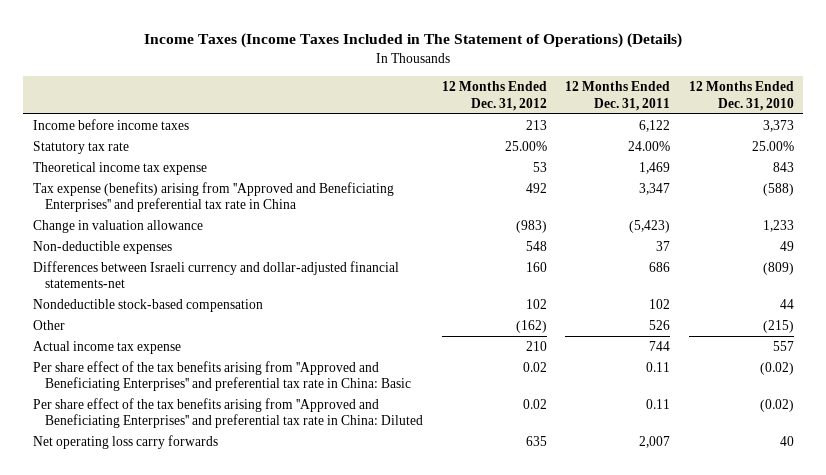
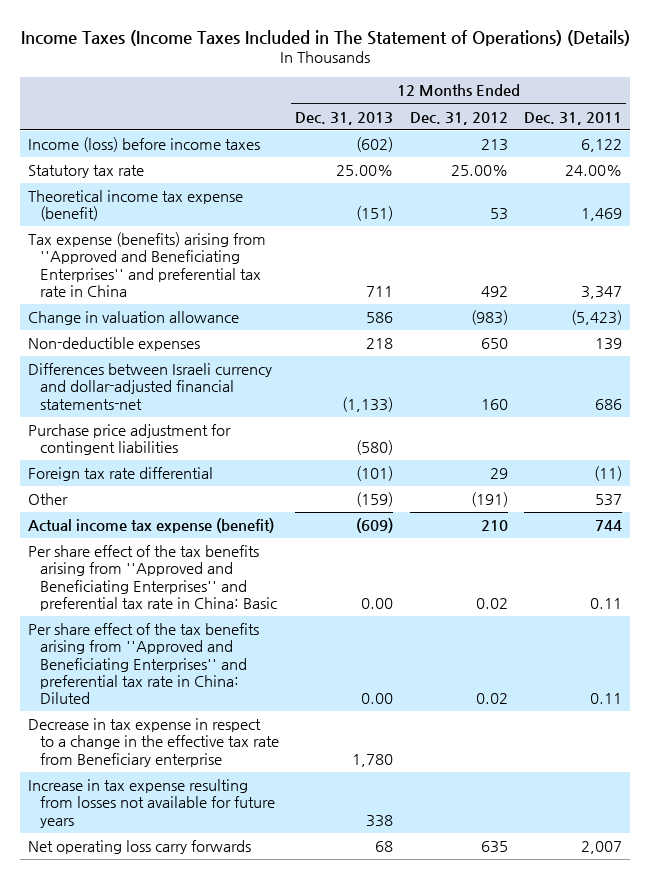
[688,81,794,111] 12 Months Ended Dec. 31, 2010 -> none
none -> [295,111,394,125] Dec. 31, 2013
[32,118,189,130] Income before income taxes -> [27,137,260,153] Income (loss) before income taxes
[32,161,207,175] Theoretical income tax expense -> [27,190,243,222] Theoretical income tax expense (benefit)
[525,240,547,251] 548 -> [480,338,508,350] 650
[656,240,671,251] 37 -> [594,338,622,351] 139
[32,298,263,312] Nondeductible stock-based compensation -> none
none -> [27,424,231,456] Purchase price adjustment for contingent liabilities
none -> [27,467,213,482] Foreign tax rate differential
[515,319,547,333] (162) -> [470,492,508,508] (191)
[649,319,671,330] 526 -> [594,494,622,507] 537
[32,340,181,354] Actual income tax expense -> [27,518,274,534] Actual income tax expense (benefit)
none -> [27,718,279,767] Decrease in tax expense in respect to a change in the effective tax rate from Beneficiary enterprise
none -> [27,779,275,828] Increase in tax expense resulting from losses not available for future years

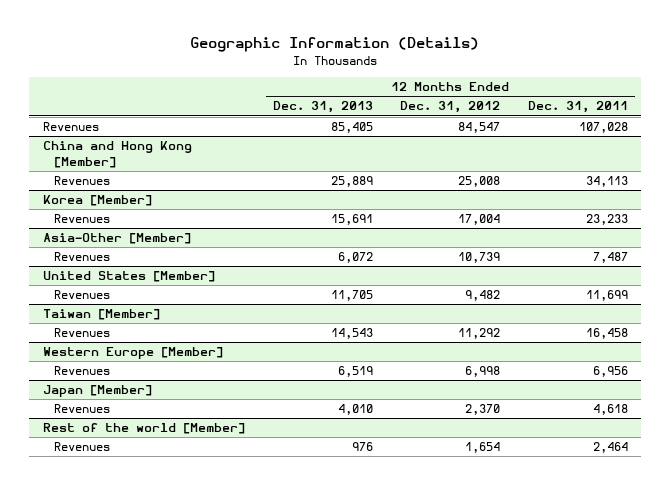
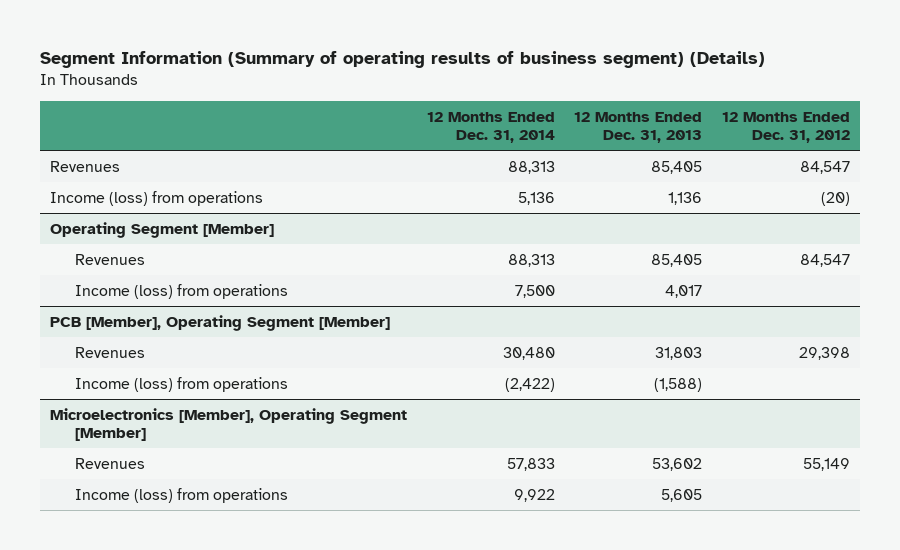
[190,37,480,53] Geographic Information (Details) -> [40,51,766,69] Segment Information (Summary of operating results of business segment) (Details)
[527,101,628,114] Dec. 31, 2011 -> none
none -> [426,111,555,144] 12 Months Ended Dec. 31, 2014
[43,141,193,168] China and Hong Kong [Member] -> none
[43,195,153,207] Korea [Member] -> none
[43,233,192,245] Asia-Other [Member] -> none
[43,271,216,283] United States [Member] -> none
[53,290,110,300] Revenues -> none
[43,309,161,321] Taiwan [Member] -> none
[53,328,110,338] Revenues -> none
[43,347,224,360] Western Europe [Member] -> none
[53,366,110,376] Revenues -> none
[43,385,153,398] Japan [Member] -> none
[53,404,110,414] Revenues -> none
[43,423,246,435] Rest of the world [Member] -> none
[53,442,110,452] Revenues -> none
none -> [50,190,264,206] Income (loss) from operations
none -> [50,221,275,238] Operating Segment [Member]
[330,176,373,188] 25,889 -> [651,253,703,267] 85,405
[458,176,501,188] 25,008 -> [799,253,850,267] 84,547
none -> [74,283,288,299] Income (loss) from operations
none -> [50,314,391,331] PCB [Member], Operating Segment [Member]
[330,214,373,226] 15,691 -> [655,346,703,360] 31,803
[458,214,501,226] 17,004 -> [798,346,850,360] 29,398
none -> [74,376,288,392] Income (loss) from operations
none -> [50,407,408,442] Microelectronics [Member], Operating Segment [Member]
[337,252,373,264] 6,072 -> [652,457,703,471] 53,602
[458,252,501,264] 10,739 -> [802,457,850,471] 55,149
none -> [74,487,288,503] Income (loss) from operations

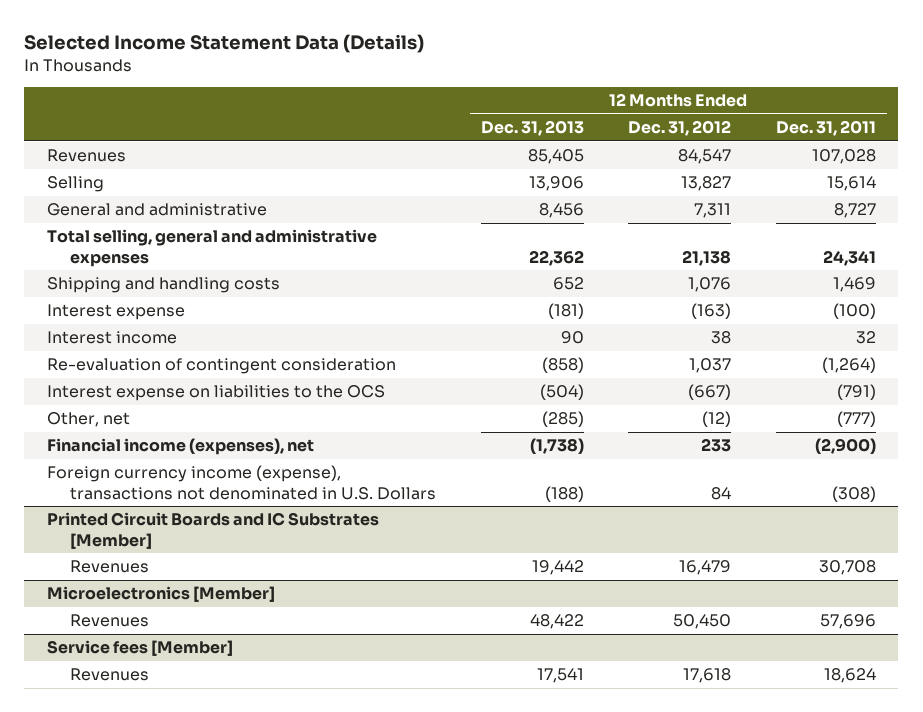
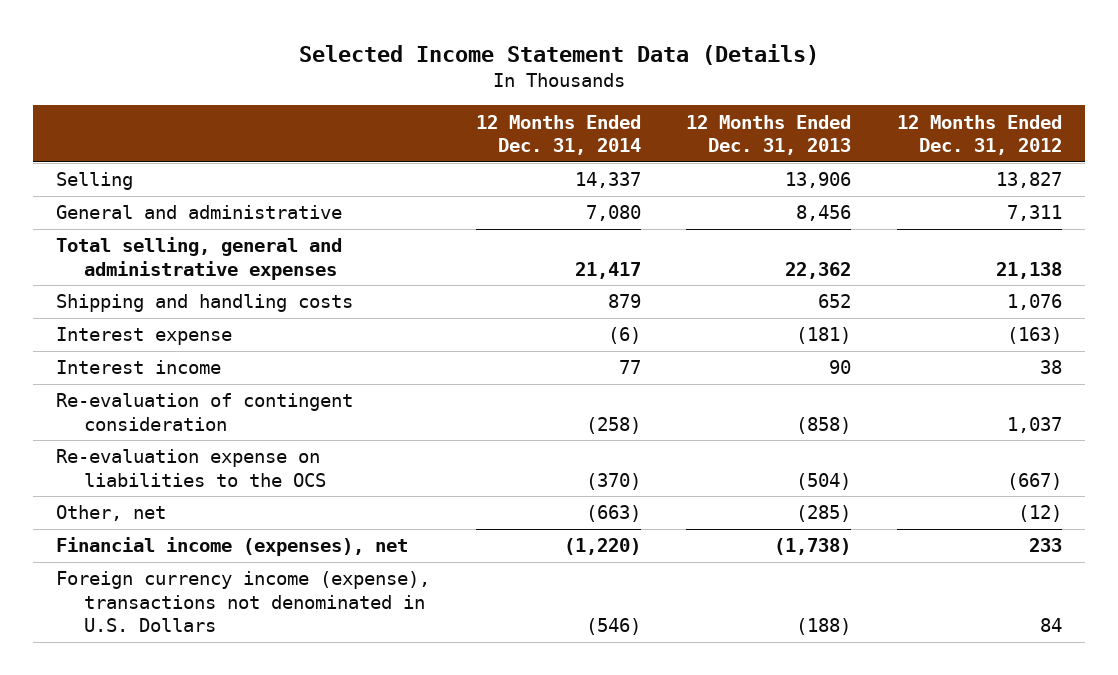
[775,120,876,137] Dec. 31, 2011 -> none
none -> [475,114,641,155] 12 Months Ended Dec. 31, 2014
[46,149,126,163] Revenues -> none
[46,385,385,402] Interest expense on liabilities to the OCS -> [55,449,327,487] Re-evaluation expense on liabilities to the OCS
[46,512,379,549] Printed Circuit Boards and IC Substrates [Member] -> none
[70,560,150,574] Revenues -> none
[46,586,275,603] Microelectronics [Member] -> none
[70,614,150,628] Revenues -> none
[46,640,233,657] Service fees [Member] -> none
[70,668,150,682] Revenues -> none

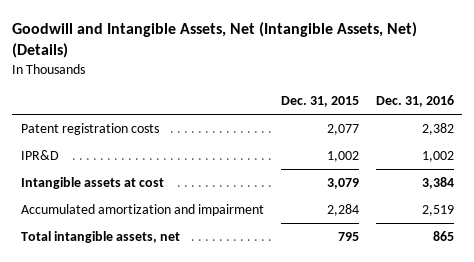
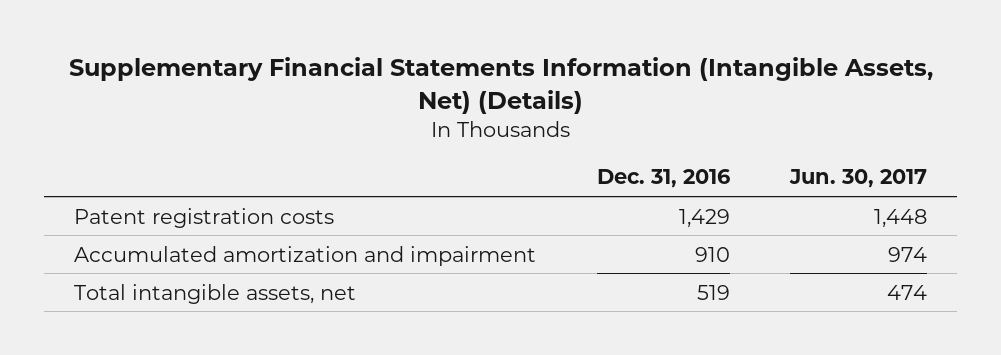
[12,21,418,58] Goodwill and Intangible Assets, Net (Intangible Assets, Net) (Details) -> [68,57,933,114] Supplementary Financial Statements Information (Intangible Assets, Net) (Details)
[280,96,359,108] Dec. 31, 2015 -> none
none -> [788,169,927,189] Jun. 30, 2017
[20,149,59,160] IPR&D -> none
[20,176,164,189] Intangible assets at cost -> none
[421,122,454,135] 2,382 -> [678,208,730,228] 1,429
[421,204,454,216] 2,519 -> [694,246,730,262] 910
[432,230,454,241] 865 -> [696,284,730,300] 519

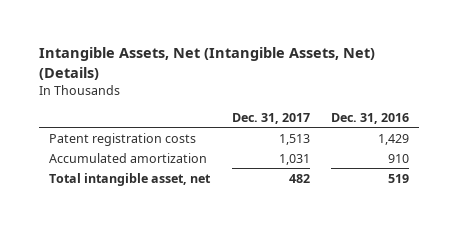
[68,57,933,114] Supplementary Financial Statements Information (Intangible Assets, Net) (Details) -> [38,47,375,80] Intangible Assets, Net (Intangible Assets, Net) (Details)
[788,169,927,189] Jun. 30, 2017 -> none
none -> [231,112,310,124] Dec. 31, 2017
[74,245,537,266] Accumulated amortization and impairment -> [49,152,208,163] Accumulated amortization
[74,283,357,304] Total intangible assets, net -> [49,172,212,186] Total intangible asset, net

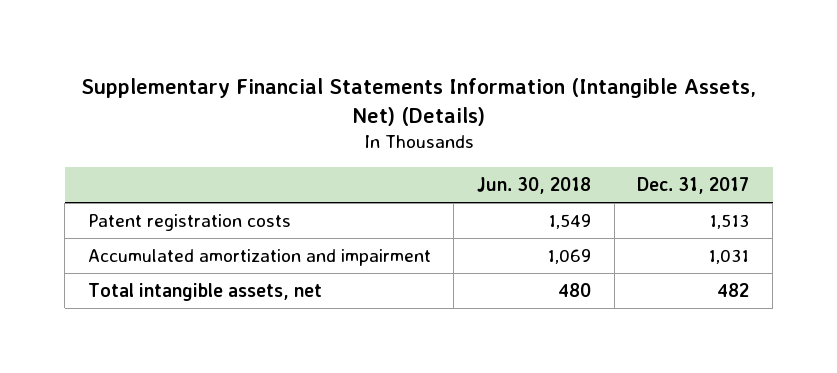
[38,47,375,80] Intangible Assets, Net (Intangible Assets, Net) (Details) -> [80,77,756,126] Supplementary Financial Statements Information (Intangible Assets, Net) (Details)
[330,112,409,124] Dec. 31, 2016 -> none
none -> [477,177,592,195] Jun. 30, 2018
[49,152,208,163] Accumulated amortization -> [87,248,431,266] Accumulated amortization and impairment
[49,172,212,186] Total intangible asset, net -> [87,282,322,301] Total intangible assets, net

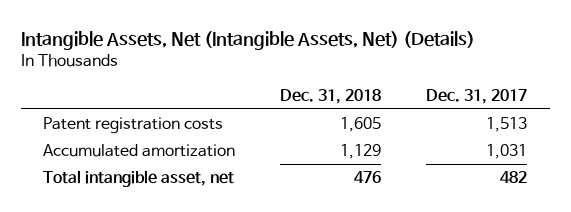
[80,77,756,126] Supplementary Financial Statements Information (Intangible Assets, Net) (Details) -> [20,31,475,51] Intangible Assets, Net (Intangible Assets, Net) (Details)
[477,177,592,195] Jun. 30, 2018 -> none
none -> [280,89,382,105] Dec. 31, 2018
[87,248,431,266] Accumulated amortization and impairment -> [43,144,236,158] Accumulated amortization
[87,282,322,301] Total intangible assets, net -> [43,170,235,188] Total intangible asset, net

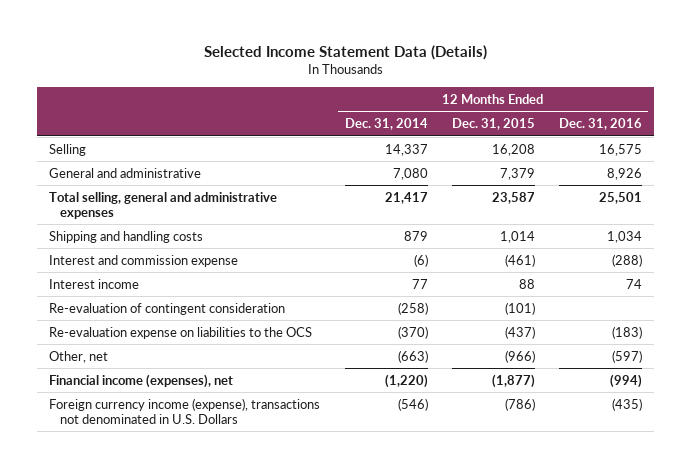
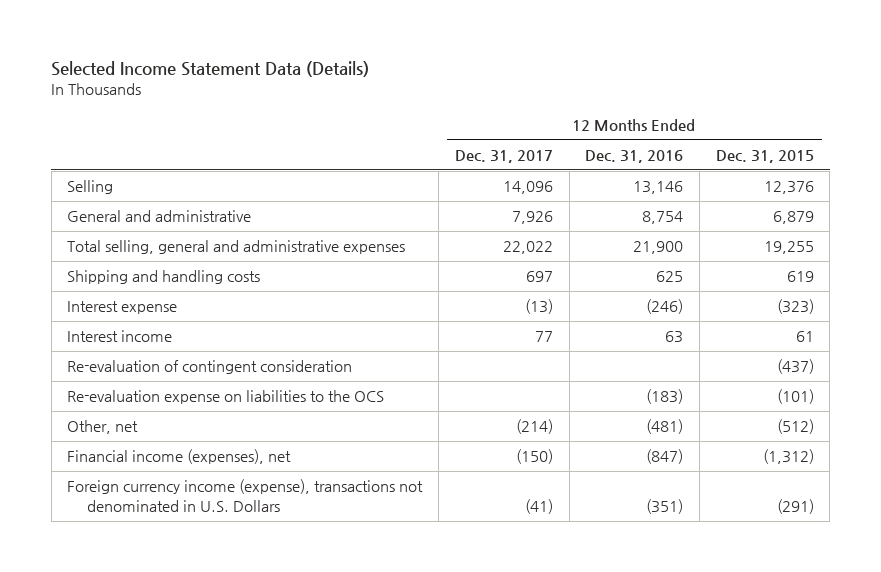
[344,118,428,131] Dec. 31, 2014 -> none
none -> [454,149,553,163] Dec. 31, 2017
[491,143,535,156] 16,208 -> [763,181,814,195] 12,376
[598,143,642,156] 16,575 -> [633,181,684,195] 13,146
[499,167,535,180] 7,379 -> [772,211,814,225] 6,879
[606,167,642,180] 8,926 -> [642,211,684,225] 8,754
[491,191,535,204] 23,587 -> [763,241,814,255] 19,255
[598,191,642,204] 25,501 -> [633,241,684,255] 21,900
[499,230,535,243] 1,014 -> [786,271,814,283] 619
[606,230,642,243] 1,034 -> [656,271,684,283] 625
[49,254,239,267] Interest and commission expense -> [67,301,178,315] Interest expense
[504,253,535,267] (461) -> [776,299,814,315] (323)
[611,253,642,267] (288) -> [646,299,684,315] (246)
[518,278,535,289] 88 -> [795,331,814,343] 61
[625,278,642,289] 74 -> [665,331,684,344] 63
[504,301,535,315] (101) -> [776,359,814,375] (437)
[504,325,535,339] (437) -> [776,389,814,405] (101)
[504,349,535,363] (966) -> [776,419,814,435] (512)
[611,349,642,363] (597) -> [646,419,684,435] (481)
[491,373,535,388] (1,877) -> [762,449,814,465] (1,312)
[609,373,642,388] (994) -> [646,449,684,465] (847)
[504,397,535,411] (786) -> [776,498,814,514] (291)
[611,397,642,411] (435) -> [646,498,684,514] (351)

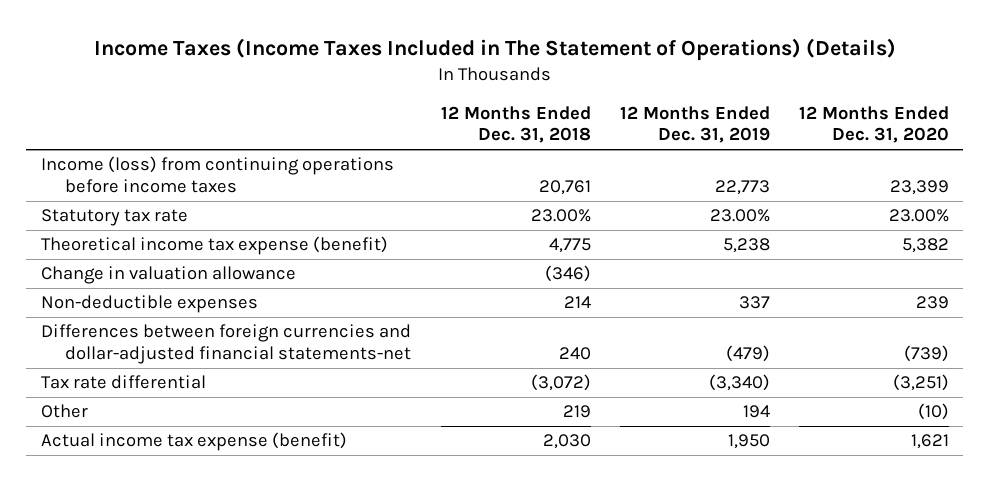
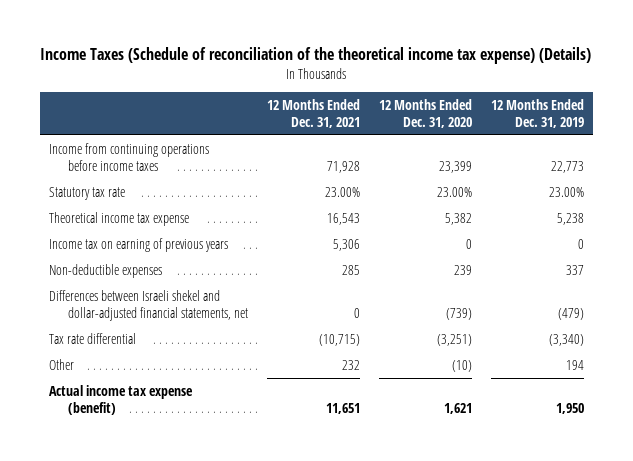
[93,37,896,61] Income Taxes (Income Taxes Included in The Statement of Operations) (Details) -> [40,47,592,65] Income Taxes (Schedule of reconciliation of the theoretical income tax expense) (Details)
[440,105,591,144] 12 Months Ended Dec. 31, 2018 -> none
none -> [267,98,361,128] 12 Months Ended Dec. 31, 2021
[40,156,394,193] Income (loss) from continuing operations before income taxes -> [48,142,209,171] Income from continuing operations before income taxes
[40,266,296,285] Change in valuation allowance -> none
[40,236,388,256] Theoretical income tax expense (benefit) -> [48,211,189,226] Theoretical income tax expense
none -> [48,237,228,252] Income tax on earning of previous years
[40,324,412,364] Differences between foreign currencies and dollar-adjusted financial statements-net -> [48,289,249,321] Differences between Israeli shekel and dollar-adjusted financial statements, net

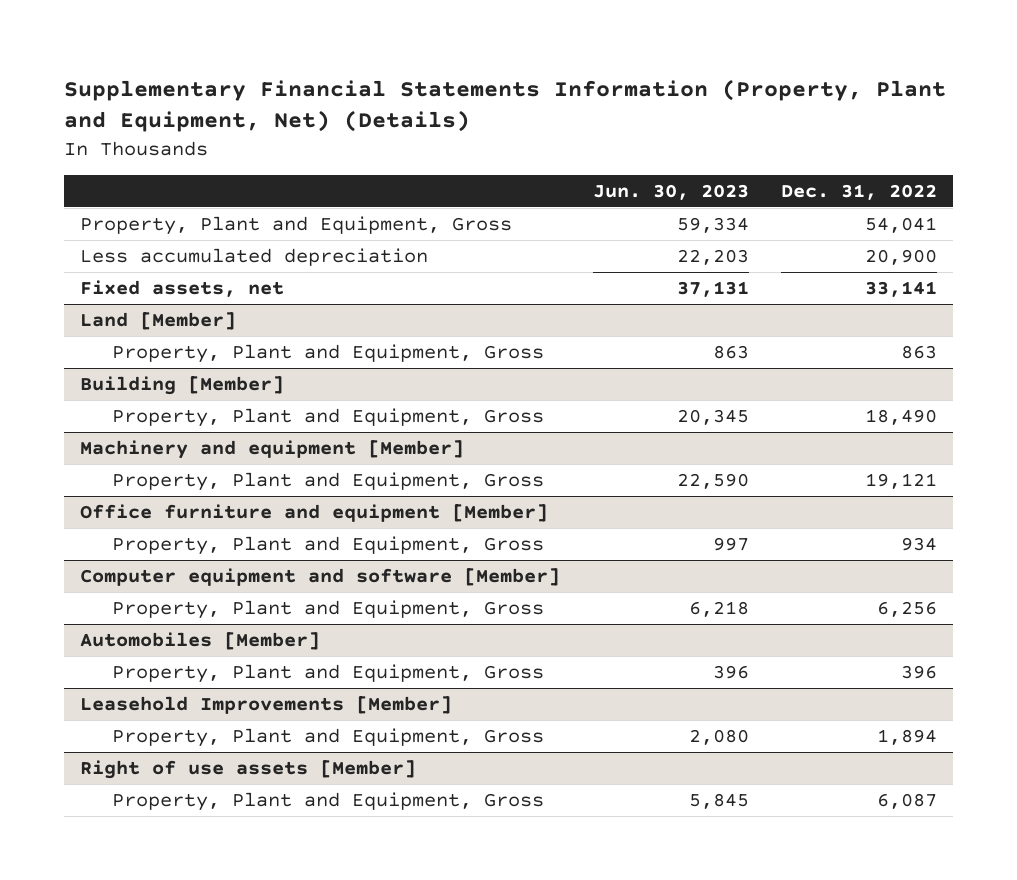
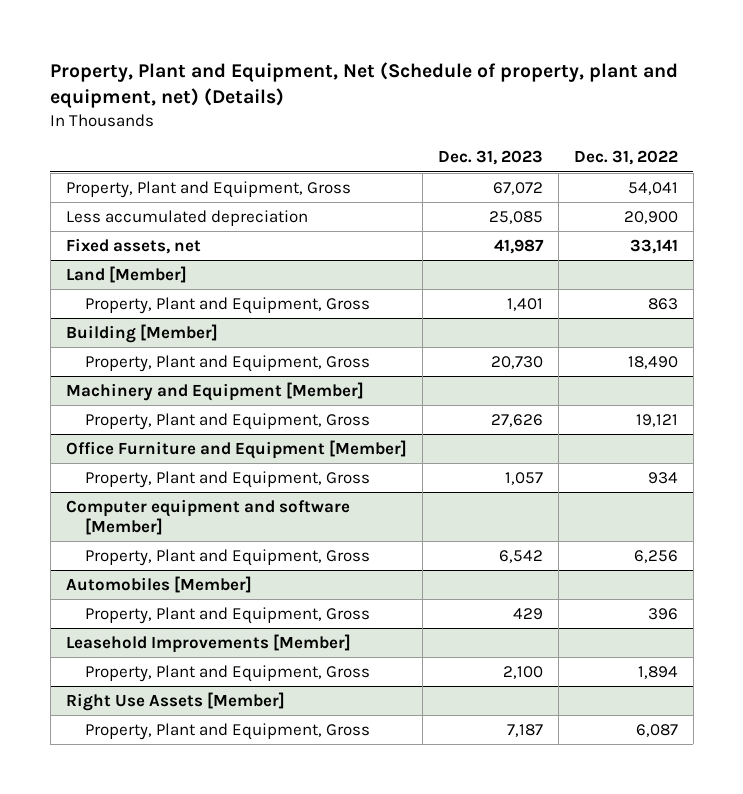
[63,78,946,133] Supplementary Financial Statements Information (Property, Plant and Equipment, Net) (Details) -> [50,61,679,108] Property, Plant and Equipment, Net (Schedule of property, plant and equipment, net) (Details)
[592,184,749,201] Jun. 30, 2023 -> none
none -> [437,150,543,166] Dec. 31, 2023
[80,439,465,459] Machinery and equipment [Member] -> [65,381,364,401] Machinery and Equipment [Member]
[80,503,549,522] Office furniture and equipment [Member] -> [65,439,407,459] Office Furniture and Equipment [Member]
[80,759,417,779] Right of use assets [Member] -> [65,691,285,711] Right Use Assets [Member]

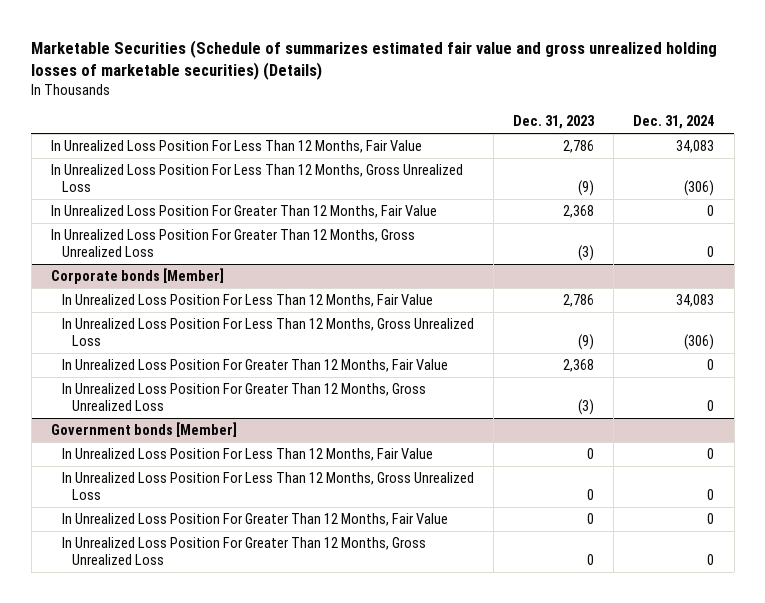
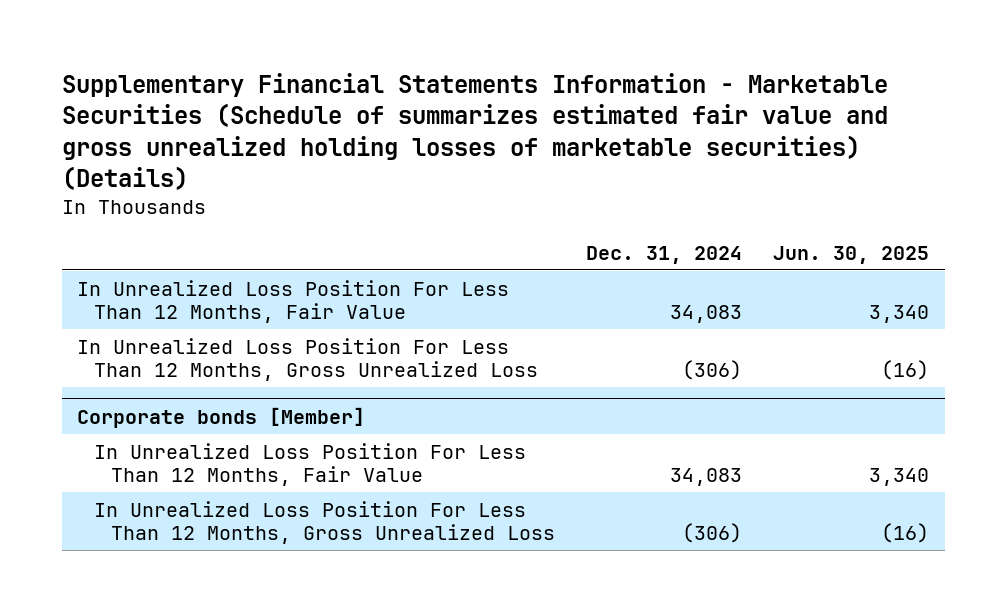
[31,39,718,80] Marketable Securities (Schedule of summarizes estimated fair value and gross unrealized holding losses of marketable securities) (Details) -> [61,73,888,191] Supplementary Financial Statements Information - Marketable Securities (Schedule of summarizes estimated fair value and gross unrealized holding losses of marketable securities) (Details)
[513,115,596,130] Dec. 31, 2023 -> none
none -> [773,245,930,264] Jun. 30, 2025
[51,204,438,218] In Unrealized Loss Position For Greater Than 12 Months, Fair Value -> none
[51,228,416,258] In Unrealized Loss Position For Greater Than 12 Months, Gross Unrealized Loss -> none
[61,358,448,372] In Unrealized Loss Position For Greater Than 12 Months, Fair Value -> none
[61,382,426,412] In Unrealized Loss Position For Greater Than 12 Months, Gross Unrealized Loss -> none
[51,421,238,437] Government bonds [Member] -> none
[61,447,433,461] In Unrealized Loss Position For Less Than 12 Months, Fair Value -> none
[61,471,474,501] In Unrealized Loss Position For Less Than 12 Months, Gross Unrealized Loss -> none
[61,512,448,526] In Unrealized Loss Position For Greater Than 12 Months, Fair Value -> none
[61,536,426,566] In Unrealized Loss Position For Greater Than 12 Months, Gross Unrealized Loss -> none

